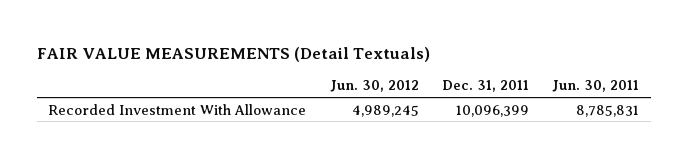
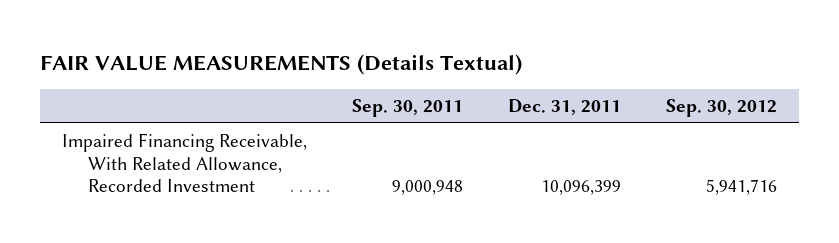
[36,47,430,63] FAIR VALUE MEASUREMENTS (Detail Textuals) -> [39,53,522,75] FAIR VALUE MEASUREMENTS (Details Textual)
[329,80,419,93] Jun. 30, 2012 -> none
[552,80,640,93] Jun. 30, 2011 -> none
none -> [352,98,464,117] Sep. 30, 2011
none -> [665,98,777,117] Sep. 30, 2012
[48,103,307,115] Recorded Investment With Allowance -> [62,133,308,193] Impaired Financing Receivable, With Related Allowance, Recorded Investment

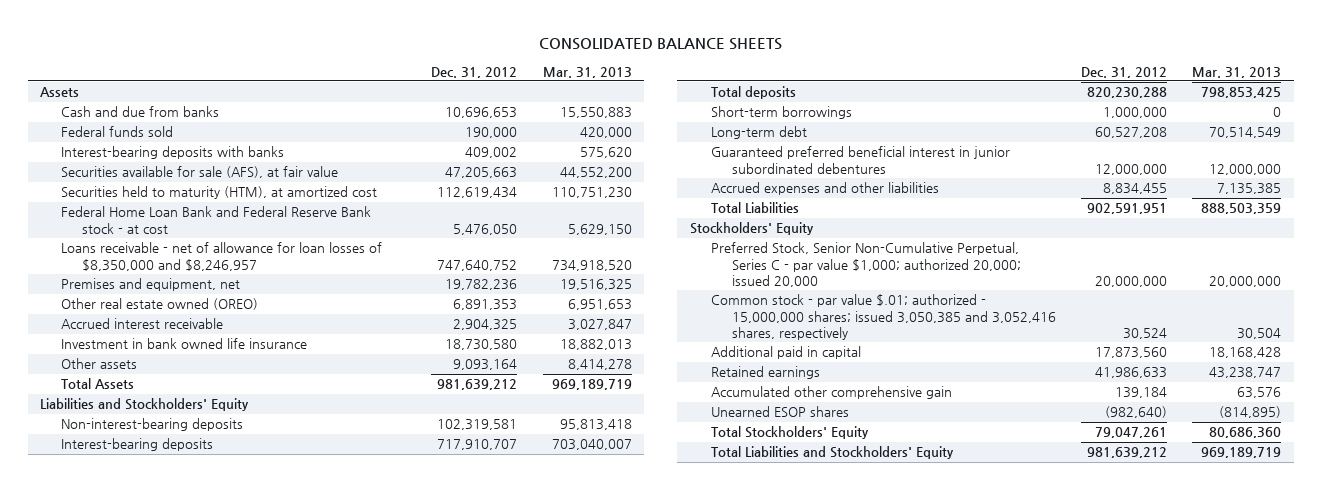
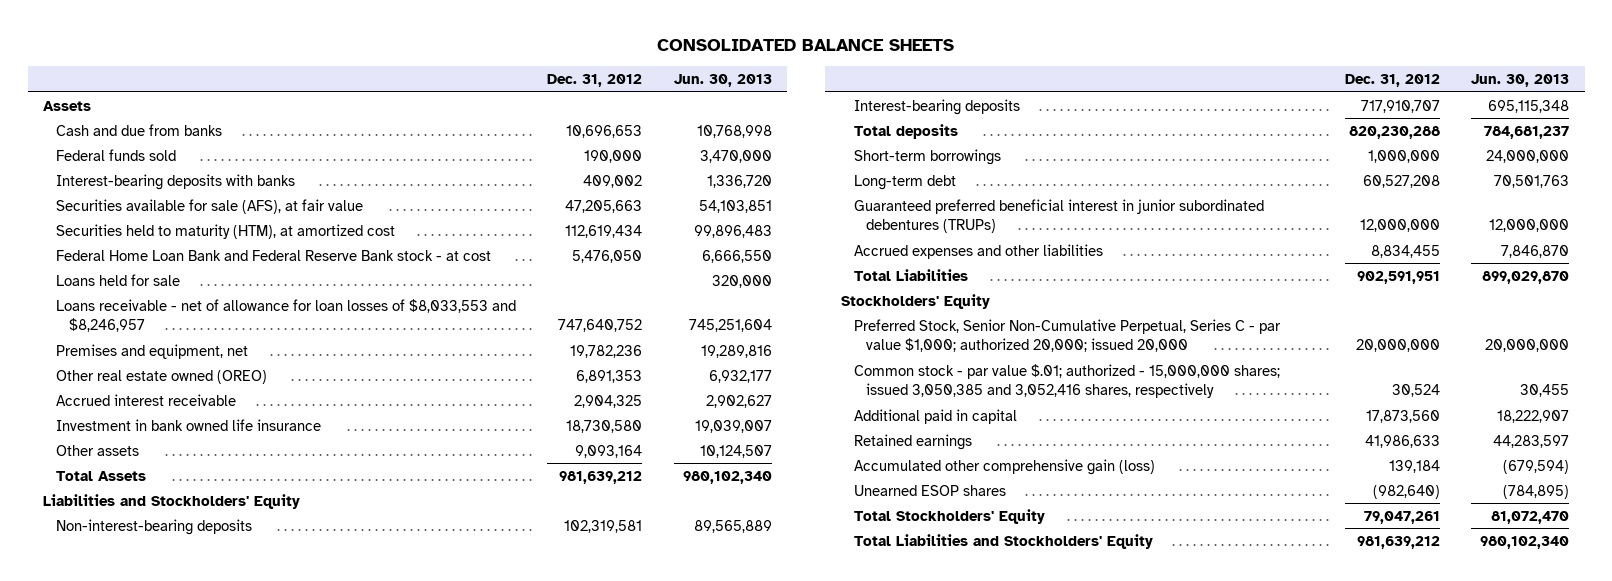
[542,66,632,78] Mar. 31, 2013 -> none
none -> [673,73,772,87] Jun. 30, 2013
none -> [56,273,181,286] Loans held for sale
[61,242,383,271] Loans receivable - net of allowance for loan losses of $8,350,000 and $8,246,957 -> [56,298,517,332] Loans receivable - net of allowance for loan losses of $8,033,553 and $8,246,957
[710,146,1010,174] Guaranteed preferred beneficial interest in junior subordinated debentures -> [853,198,1264,233] Guaranteed preferred beneficial interest in junior subordinated debentures (TRUPs)
[710,386,952,400] Accumulated other comprehensive gain -> [853,458,1155,475] Accumulated other comprehensive gain (loss)

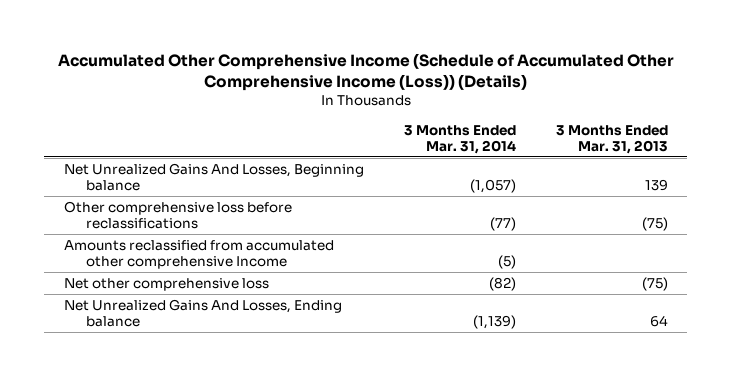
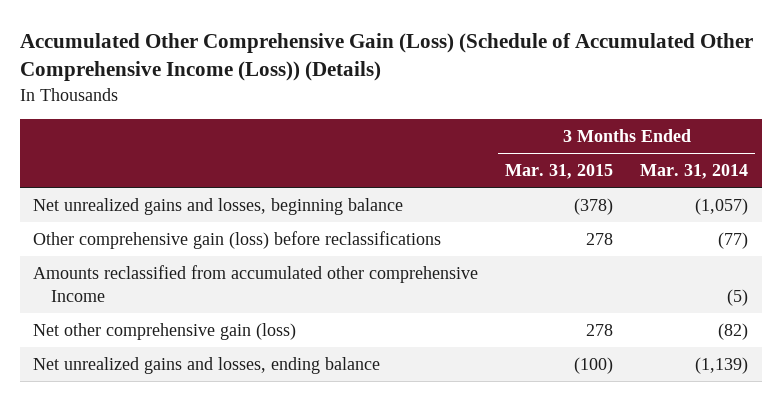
[57,52,674,91] Accumulated Other Comprehensive Income (Schedule of Accumulated Other Comprehensive Income (Loss)) (Details) -> [19,32,753,82] Accumulated Other Comprehensive Gain (Loss) (Schedule of Accumulated Other Comprehensive Income (Loss)) (Details)
[555,124,668,154] 3 Months Ended Mar. 31, 2013 -> none
none -> [505,164,614,180] Mar. 31, 2015
[64,163,365,192] Net Unrealized Gains And Losses, Beginning balance -> [33,197,404,215] Net unrealized gains and losses, beginning balance
[64,201,293,230] Other comprehensive loss before reclassifications -> [33,230,442,249] Other comprehensive gain (loss) before reclassifications
[64,278,270,292] Net other comprehensive loss -> [33,322,297,340] Net other comprehensive gain (loss)
[64,299,343,328] Net Unrealized Gains And Losses, Ending balance -> [33,356,381,374] Net unrealized gains and losses, ending balance

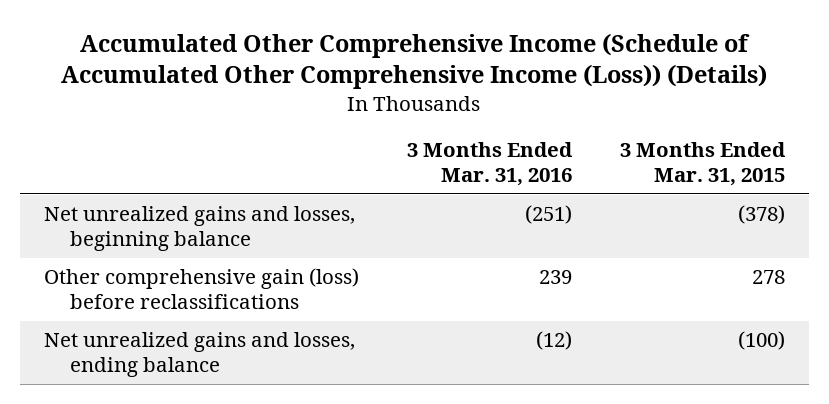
[19,32,753,82] Accumulated Other Comprehensive Gain (Loss) (Schedule of Accumulated Other Comprehensive Income (Loss)) (Details) -> [61,32,768,90] Accumulated Other Comprehensive Income (Schedule of Accumulated Other Comprehensive Income (Loss)) (Details)
[640,164,749,180] Mar. 31, 2014 -> none
none -> [406,141,573,187] 3 Months Ended Mar. 31, 2016
[33,264,479,302] Amounts reclassified from accumulated other comprehensive Income -> none
[33,322,297,340] Net other comprehensive gain (loss) -> none

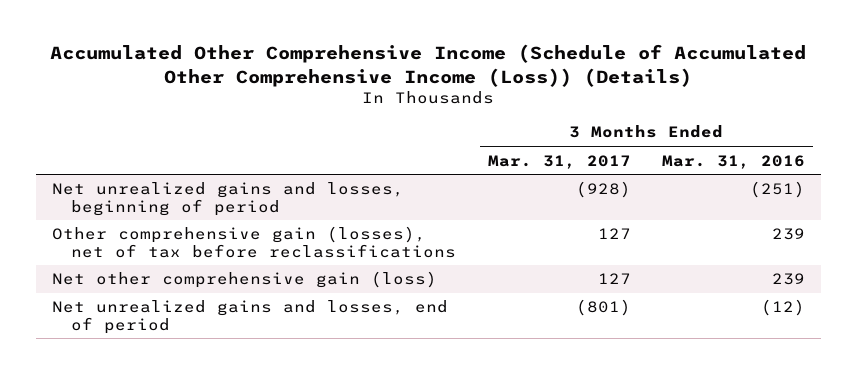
[620,141,787,187] 3 Months Ended Mar. 31, 2015 -> none
none -> [487,154,631,169] Mar. 31, 2017
[43,205,355,252] Net unrealized gains and losses, beginning balance -> [51,182,404,216] Net unrealized gains and losses, beginning of period
[43,267,359,310] Other comprehensive gain (loss) before reclassifications -> [51,226,456,258] Other comprehensive gain (losses), net of tax before reclassifications
none -> [51,271,437,289] Net other comprehensive gain (loss)
[43,331,355,378] Net unrealized gains and losses, ending balance -> [51,300,448,334] Net unrealized gains and losses, end of period

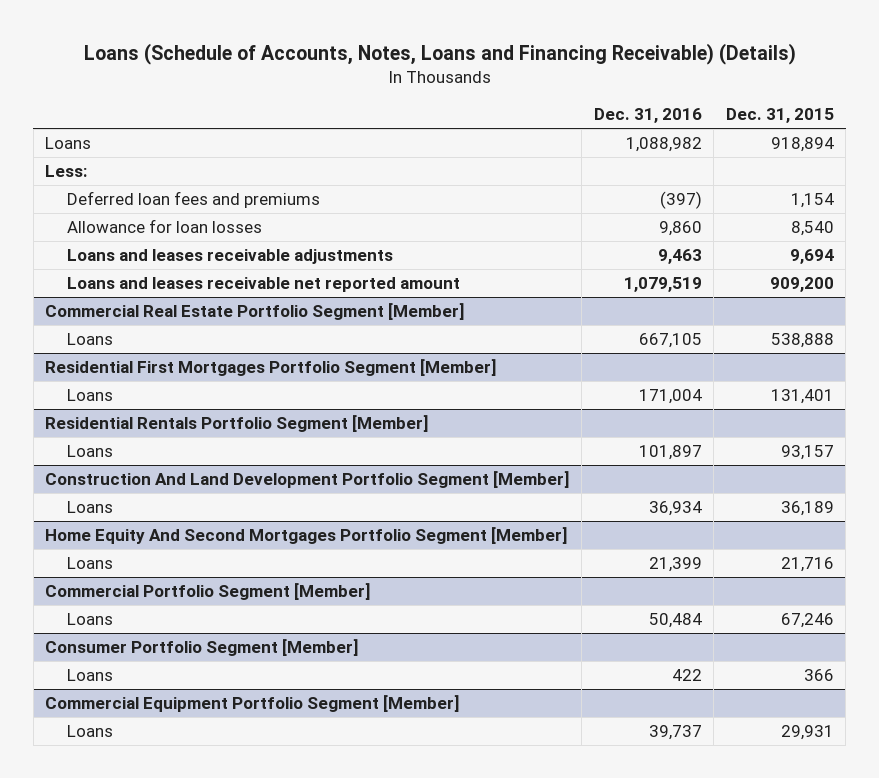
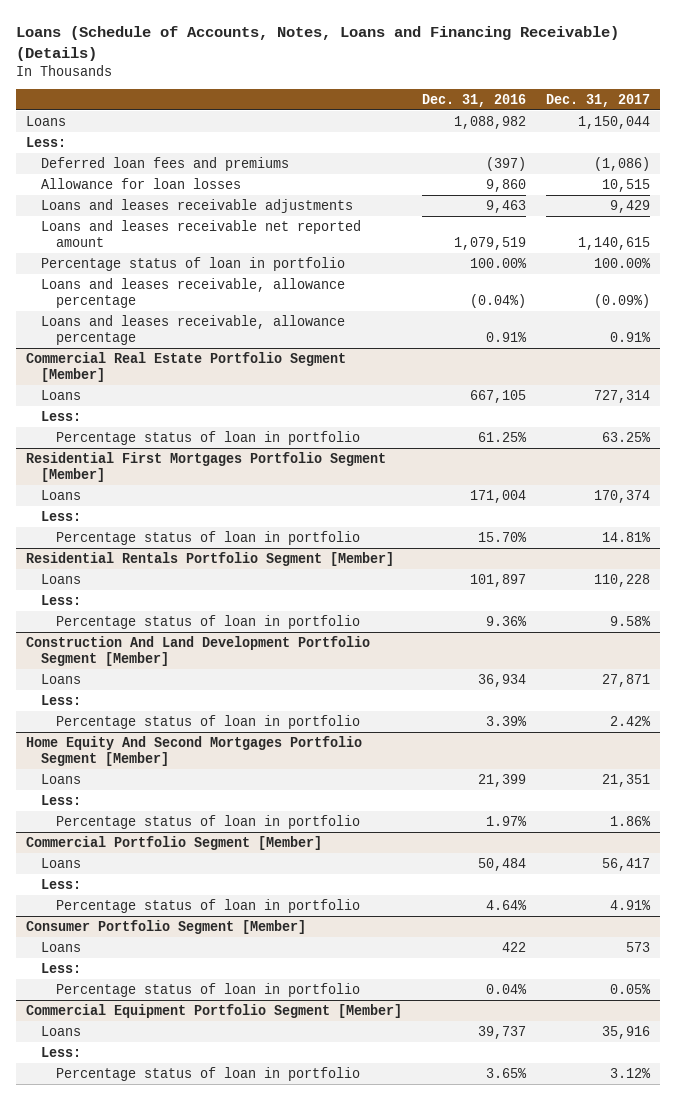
[725,108,834,124] Dec. 31, 2015 -> none
none -> [545,94,650,108] Dec. 31, 2017
none -> [40,256,345,271] Percentage status of loan in portfolio
none -> [40,277,345,309] Loans and leases receivable, allowance percentage
none -> [40,314,345,346] Loans and leases receivable, allowance percentage
none -> [40,410,81,421] Less:
none -> [56,430,361,445] Percentage status of loan in portfolio
none -> [40,510,81,521] Less:
none -> [56,530,361,545] Percentage status of loan in portfolio
none -> [40,594,81,605] Less:
none -> [56,614,361,629] Percentage status of loan in portfolio
none -> [40,694,81,705] Less:
none -> [56,714,361,729] Percentage status of loan in portfolio
none -> [40,794,81,805] Less:
none -> [56,814,361,829] Percentage status of loan in portfolio
none -> [40,878,81,889] Less:
none -> [56,898,361,913] Percentage status of loan in portfolio
none -> [40,962,81,973] Less:
none -> [56,982,361,997] Percentage status of loan in portfolio
none -> [40,1046,81,1057] Less:
none -> [56,1066,361,1081] Percentage status of loan in portfolio

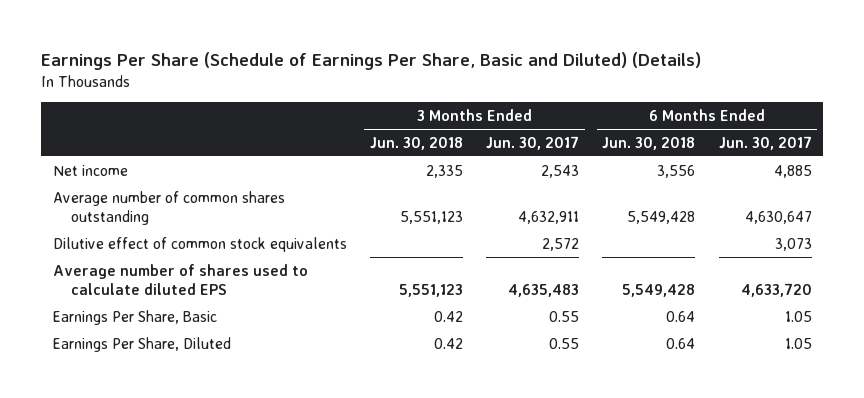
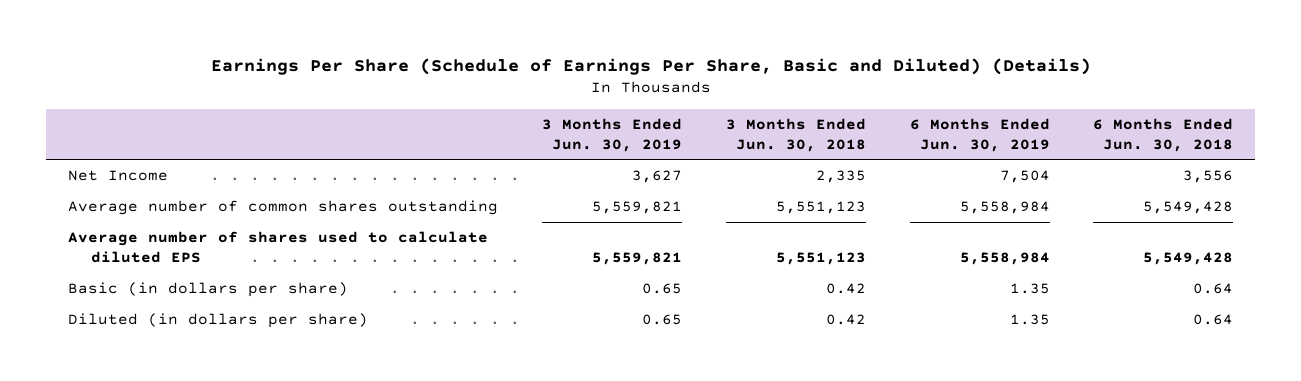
[486,135,580,150] Jun. 30, 2017 -> none
[718,135,812,150] Jun. 30, 2017 -> none
none -> [541,117,682,152] 3 Months Ended Jun. 30, 2019
none -> [909,117,1050,152] 6 Months Ended Jun. 30, 2019
[52,164,128,176] Net income -> [67,169,168,181] Net Income
[52,236,347,252] Dilutive effect of common stock equivalents -> none
[52,309,217,325] Earnings Per Share, Basic -> [67,281,348,297] Basic (in dollars per share)
[52,336,231,352] Earnings Per Share, Diluted -> [67,312,368,328] Diluted (in dollars per share)

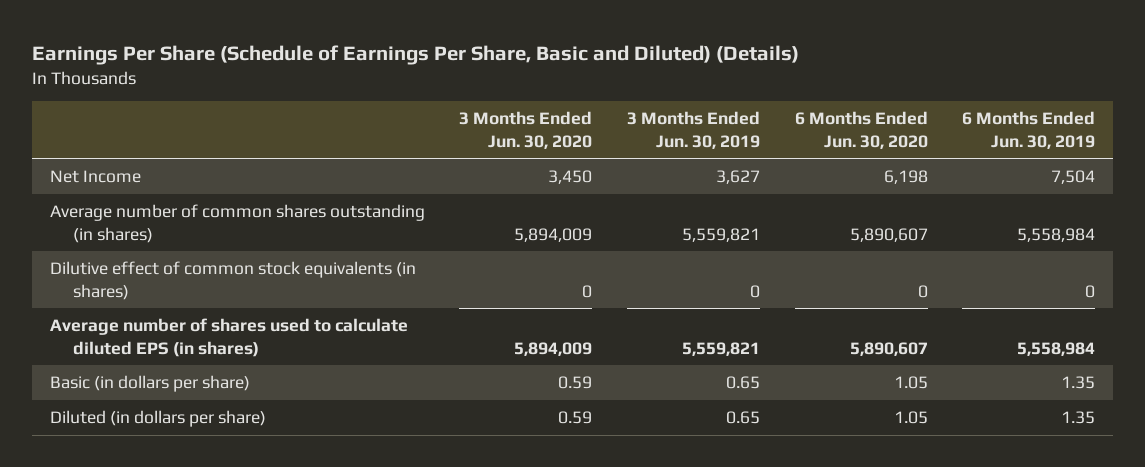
[725,117,866,152] 3 Months Ended Jun. 30, 2018 -> none
[1093,117,1234,152] 6 Months Ended Jun. 30, 2018 -> none
none -> [459,111,593,149] 3 Months Ended Jun. 30, 2020
none -> [794,111,928,149] 6 Months Ended Jun. 30, 2020
[67,199,498,215] Average number of common shares outstanding -> [49,204,425,243] Average number of common shares outstanding (in shares)
none -> [49,261,416,300] Dilutive effect of common stock equivalents (in shares)
[67,230,488,264] Average number of shares used to calculate diluted EPS -> [49,318,408,357] Average number of shares used to calculate diluted EPS (in shares)

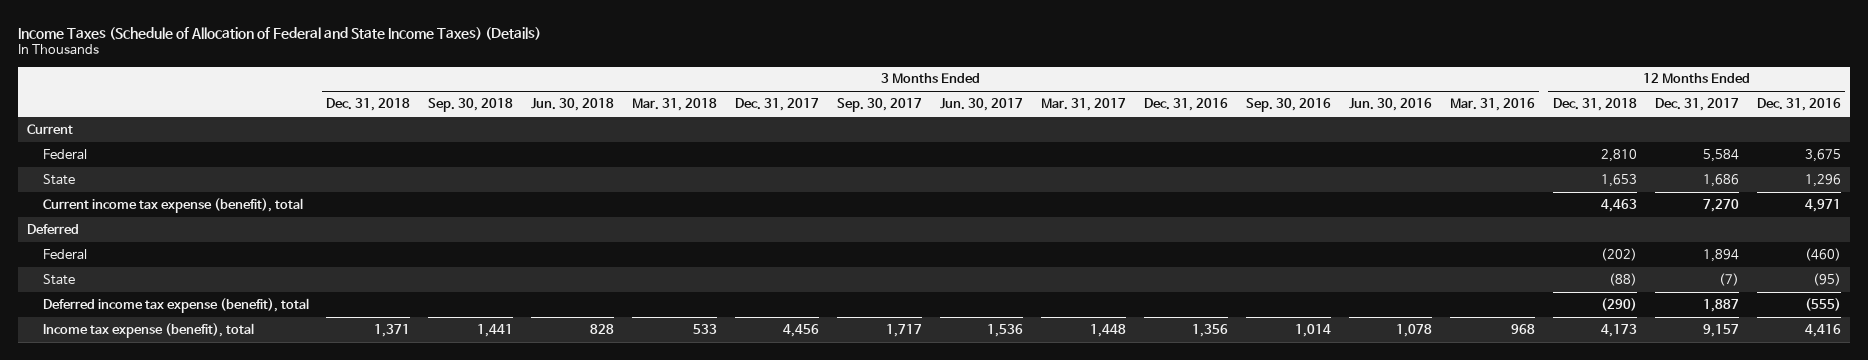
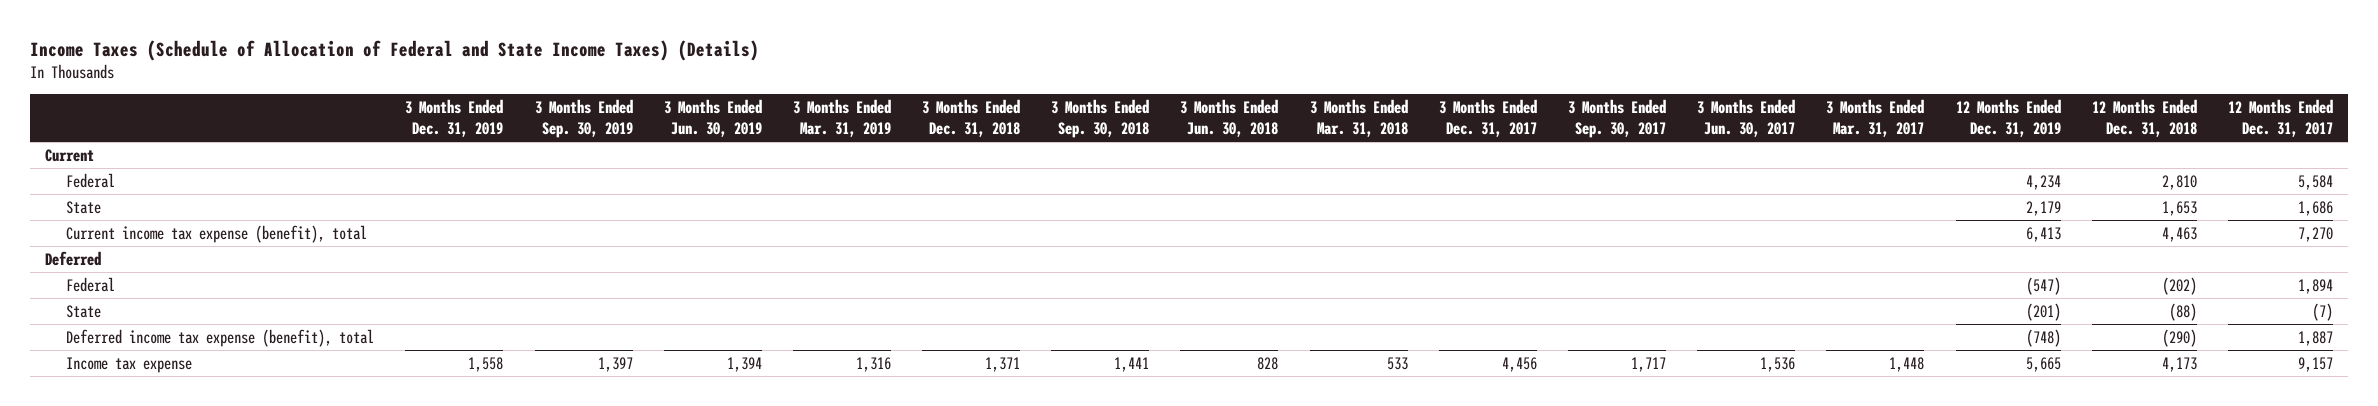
[1144,98,1229,112] Dec. 31, 2016 -> none
[1246,98,1332,113] Sep. 30, 2016 -> none
[1348,98,1432,112] Jun. 30, 2016 -> none
[1449,98,1535,112] Mar. 31, 2016 -> none
[1756,98,1841,112] Dec. 31, 2016 -> none
none -> [405,99,504,138] 3 Months Ended Dec. 31, 2019
none -> [534,99,633,139] 3 Months Ended Sep. 30, 2019
none -> [663,99,762,138] 3 Months Ended Jun. 30, 2019
none -> [792,99,891,138] 3 Months Ended Mar. 31, 2019
none -> [1955,99,2061,138] 12 Months Ended Dec. 31, 2019
[42,322,254,338] Income tax expense (benefit), total -> [66,356,193,373] Income tax expense

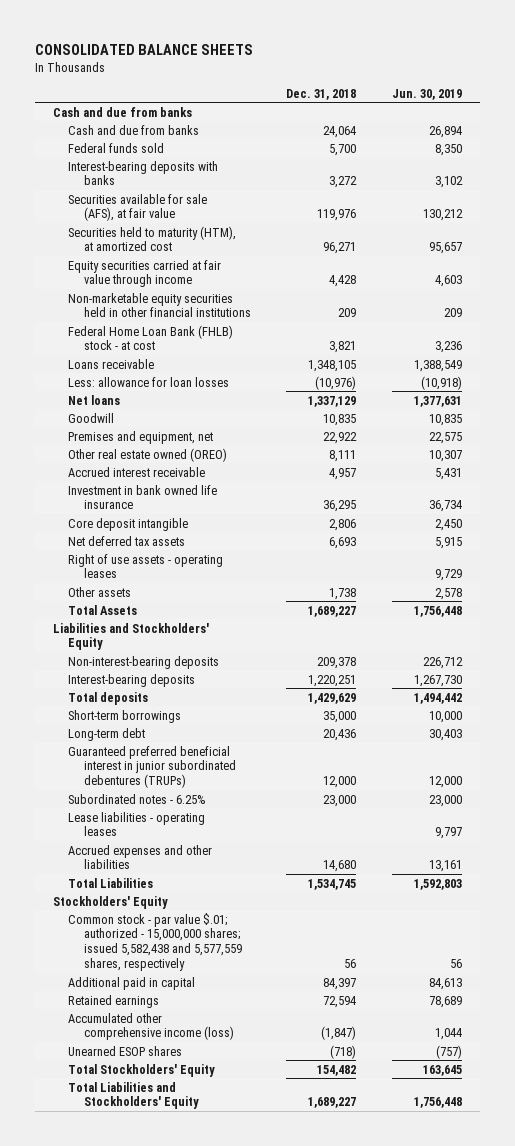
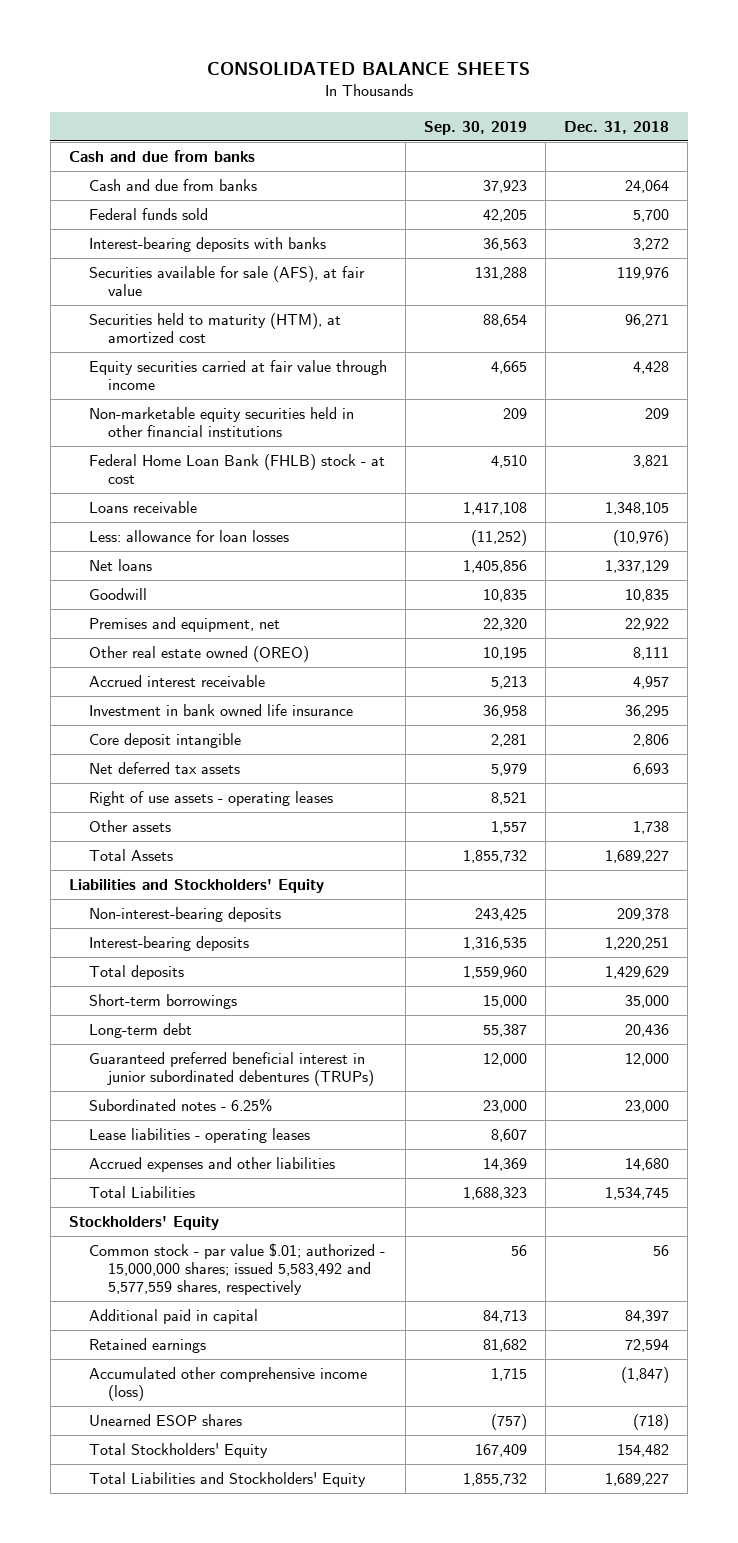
[392,88,463,100] Jun. 30, 2019 -> none
none -> [423,120,527,135] Sep. 30, 2019
[68,912,242,971] Common stock - par value $.01; authorized - 15,000,000 shares; issued 5,582,438 and 5,577,559 shares, respectively -> [88,1242,385,1296] Common stock - par value $.01; authorized - 15,000,000 shares; issued 5,583,492 and 5,577,559 shares, respectively

